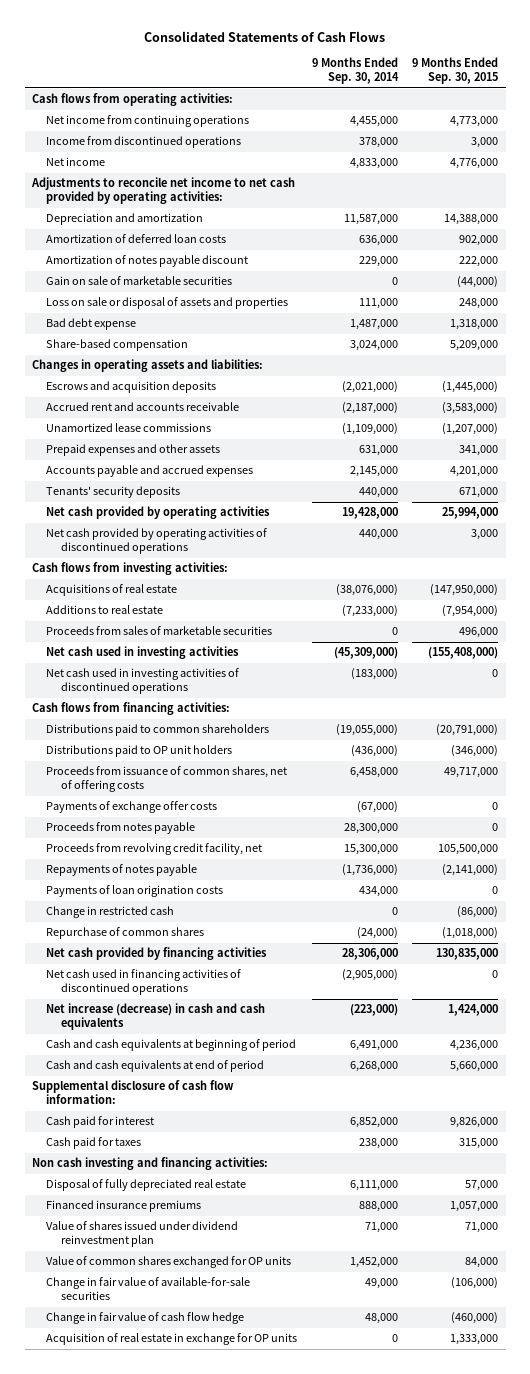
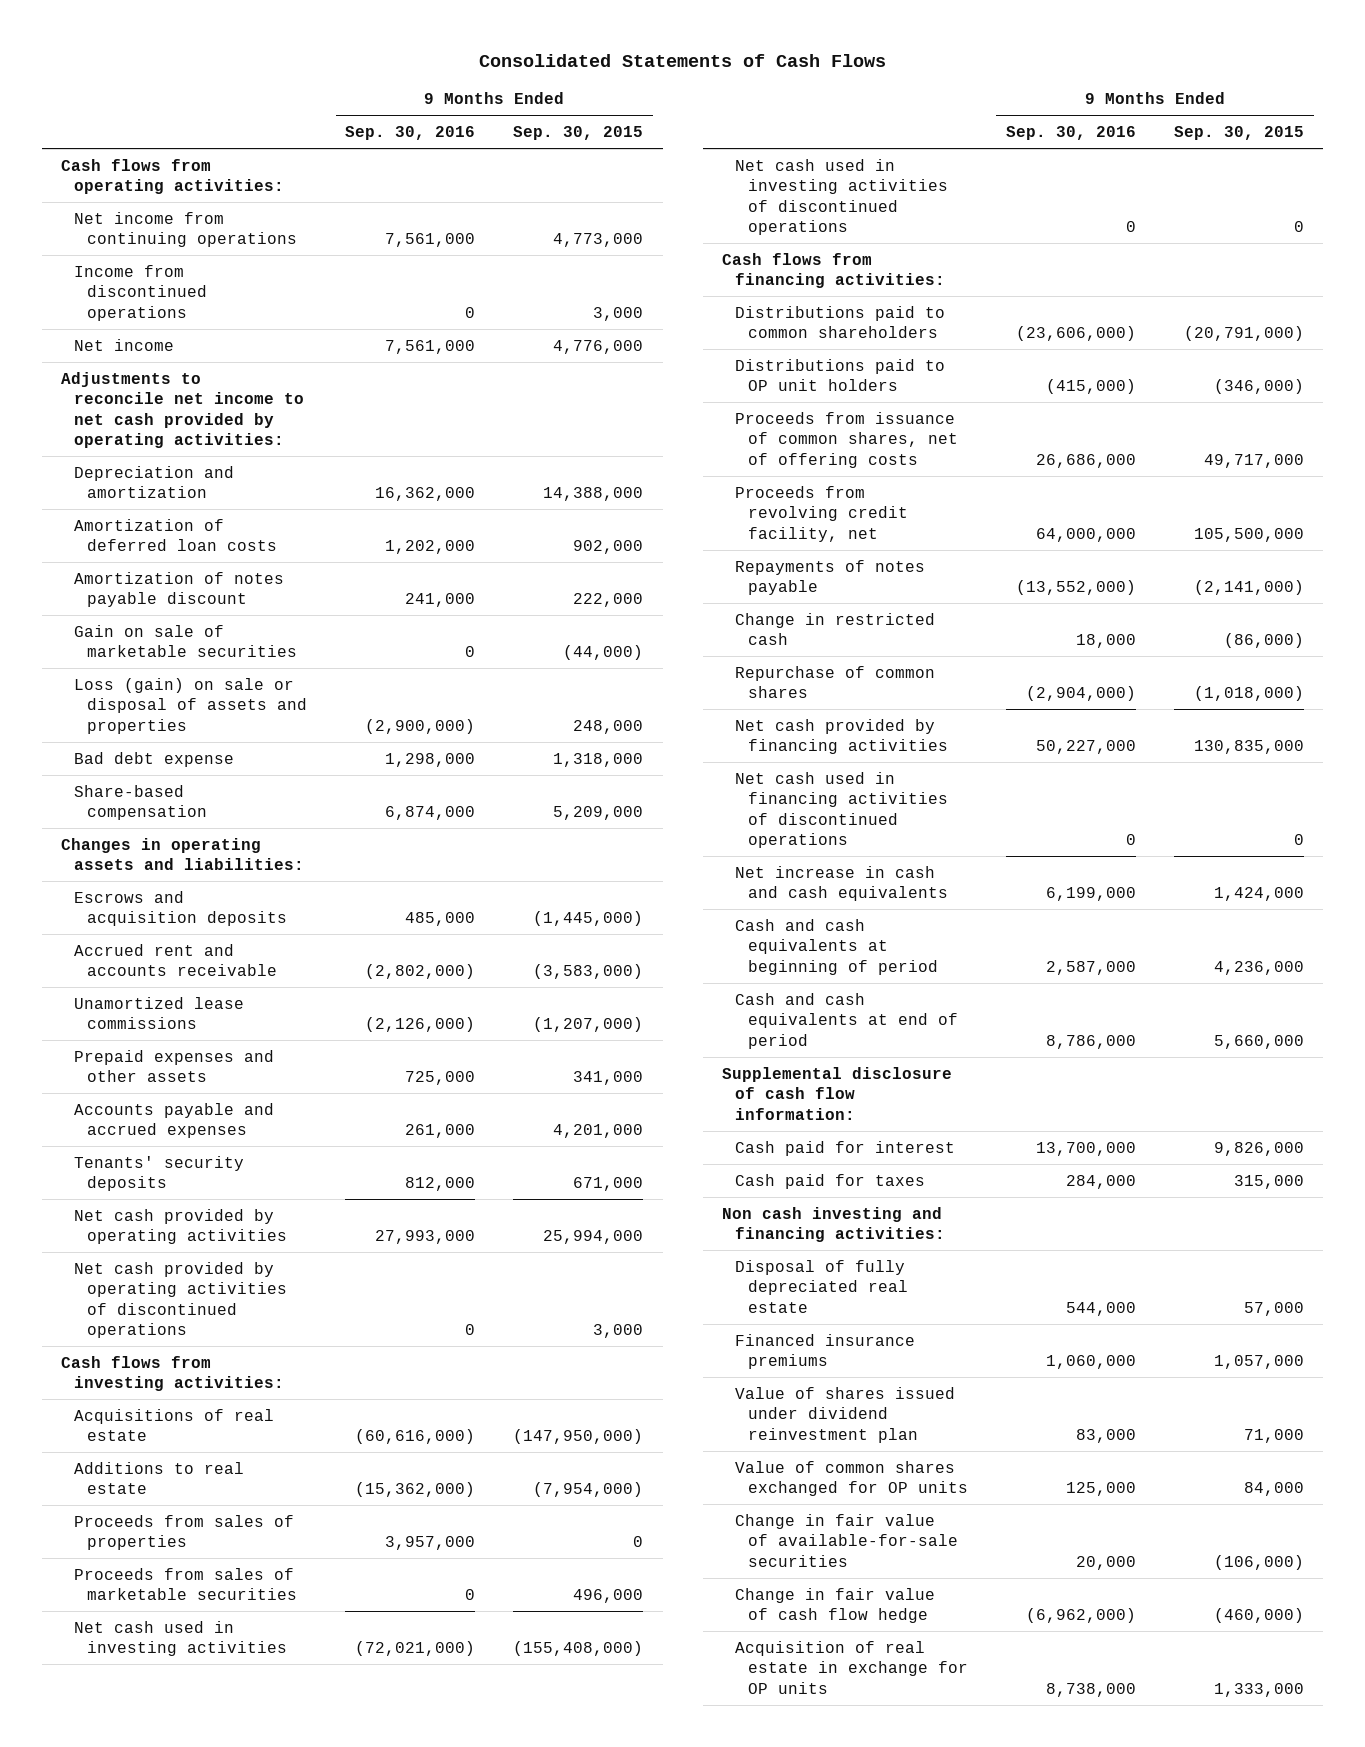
[311,57,399,85] 9 Months Ended Sep. 30, 2014 -> none
none -> [345,126,476,141] Sep. 30, 2016
[46,297,289,310] Loss on sale or disposal of assets and properties -> [73,677,307,734] Loss (gain) on sale or disposal of assets and properties
none -> [73,1514,294,1551] Proceeds from sales of properties
[46,801,218,814] Payments of exchange offer costs -> none
[46,822,196,835] Proceeds from notes payable -> none
[46,885,224,898] Payments of loan origination costs -> none
[46,1003,266,1031] Net increase (decrease) in cash and cash equivalents -> [734,865,948,902] Net increase in cash and cash equivalents

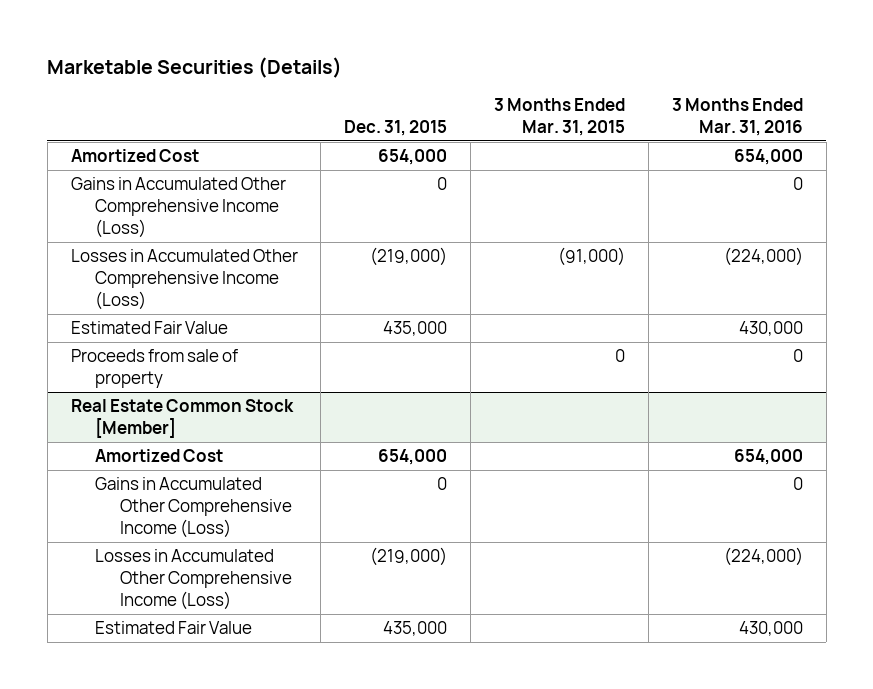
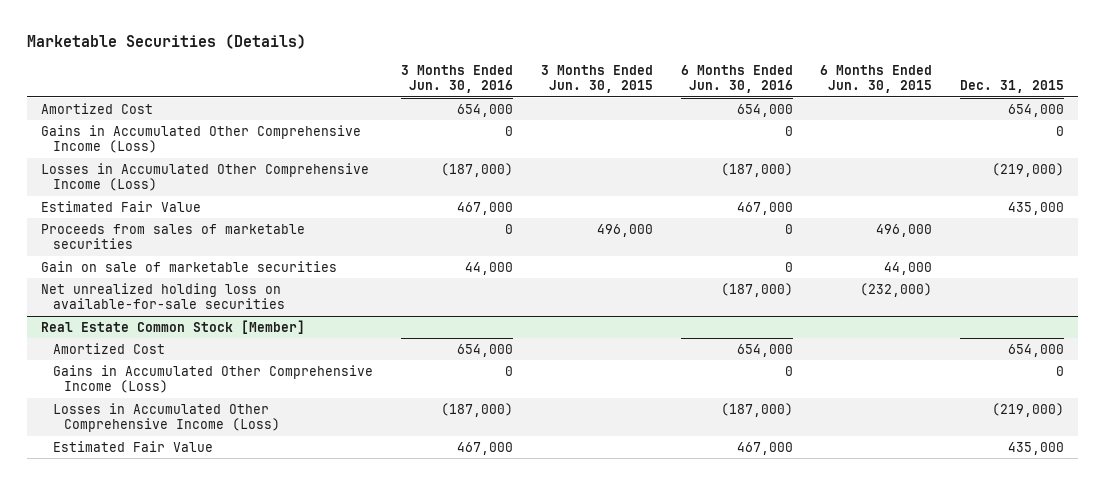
[494,98,626,136] 3 Months Ended Mar. 31, 2015 -> none
[671,98,803,136] 3 Months Ended Mar. 31, 2016 -> none
none -> [400,64,513,94] 3 Months Ended Jun. 30, 2016
none -> [540,64,653,94] 3 Months Ended Jun. 30, 2015
none -> [680,64,793,94] 6 Months Ended Jun. 30, 2016
none -> [820,64,933,94] 6 Months Ended Jun. 30, 2015
[70,349,238,389] Proceeds from sale of property -> [41,223,306,250] Proceeds from sales of marketable securities
none -> [41,260,338,272] Gain on sale of marketable securities
none -> [41,282,285,310] Net unrealized holding loss on available-for-sale securities

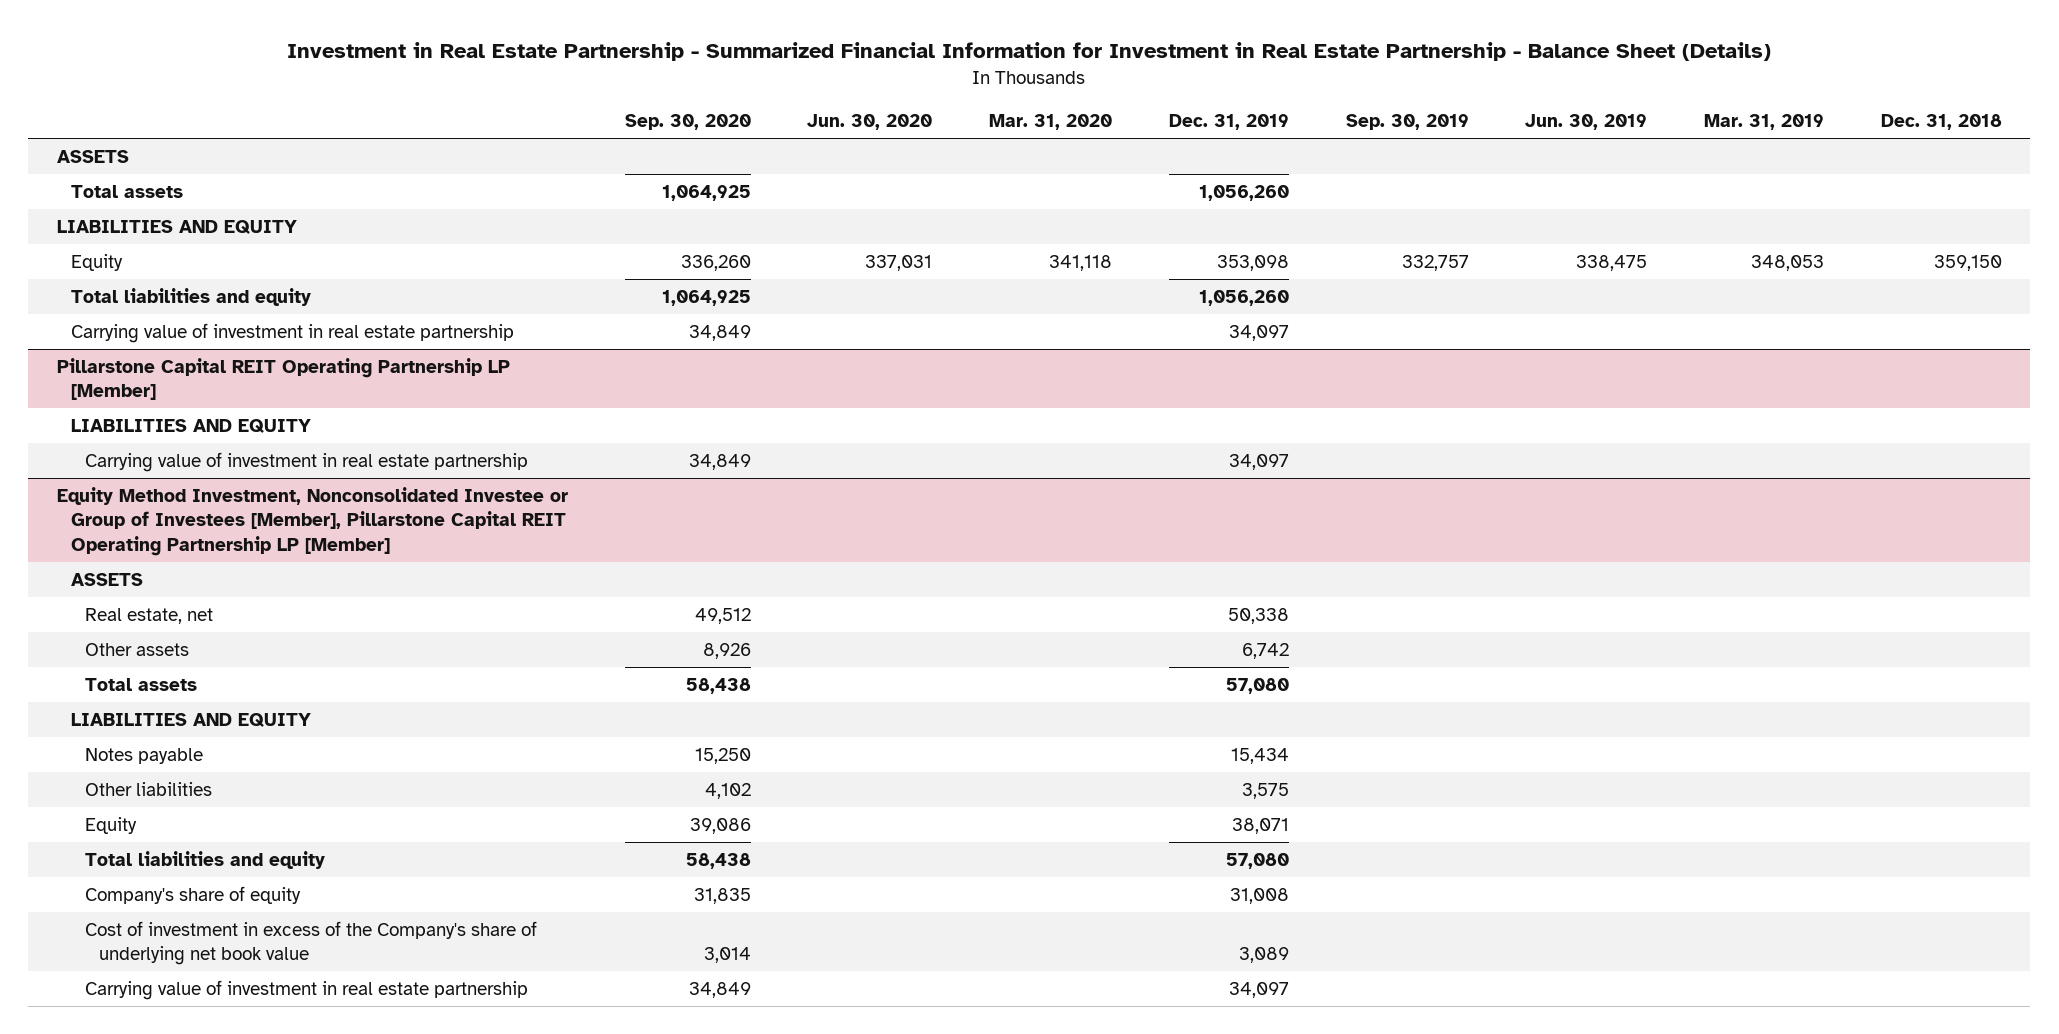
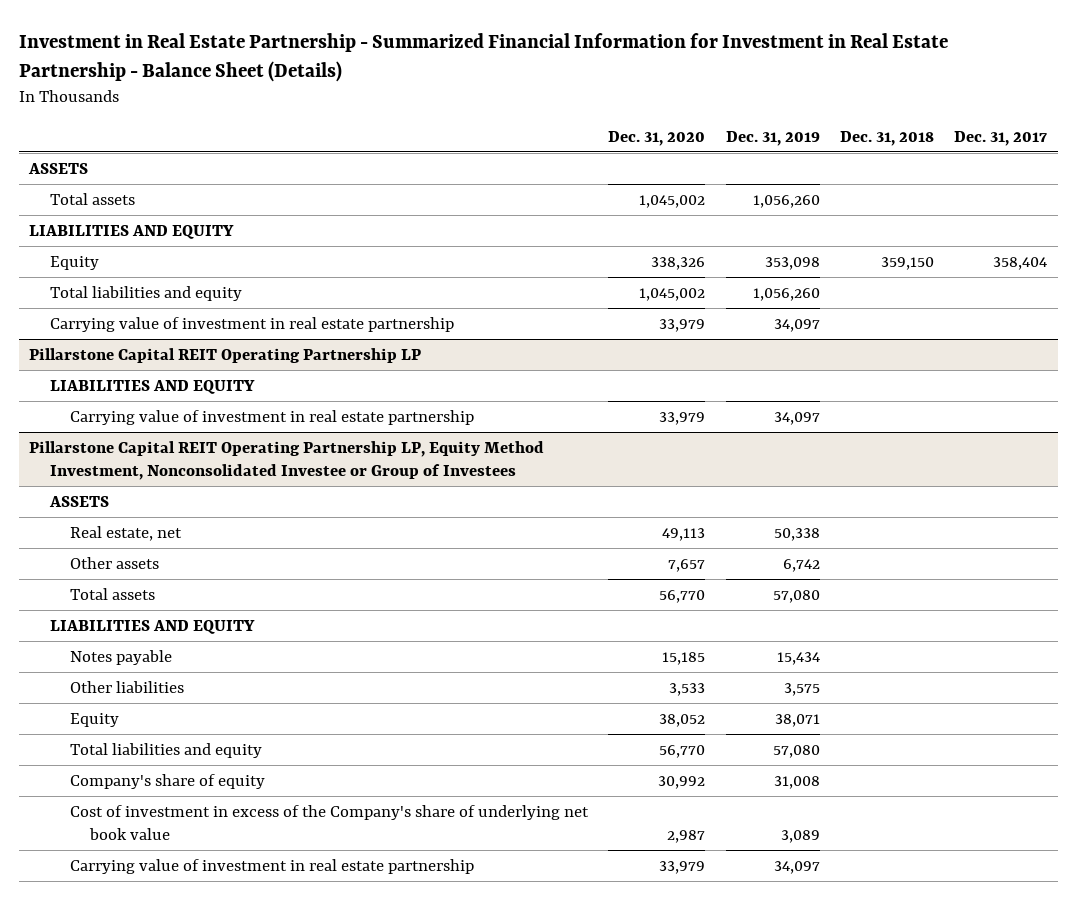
[624,114,751,131] Sep. 30, 2020 -> none
[807,114,933,131] Jun. 30, 2020 -> none
[989,114,1113,131] Mar. 31, 2020 -> none
[1345,114,1469,131] Sep. 30, 2019 -> none
[1525,114,1648,131] Jun. 30, 2019 -> none
[1704,114,1825,131] Mar. 31, 2019 -> none
none -> [608,130,706,146] Dec. 31, 2020
none -> [954,130,1048,146] Dec. 31, 2017
[56,357,510,401] Pillarstone Capital REIT Operating Partnership LP [Member] -> [29,347,422,363] Pillarstone Capital REIT Operating Partnership LP
[56,486,568,556] Equity Method Investment, Nonconsolidated Investee or Group of Investees [Member], Pillarstone Capital REIT Operating Partnership LP [Member] -> [29,440,545,480] Pillarstone Capital REIT Operating Partnership LP, Equity Method Investment, Nonconsolidated Investee or Group of Investees

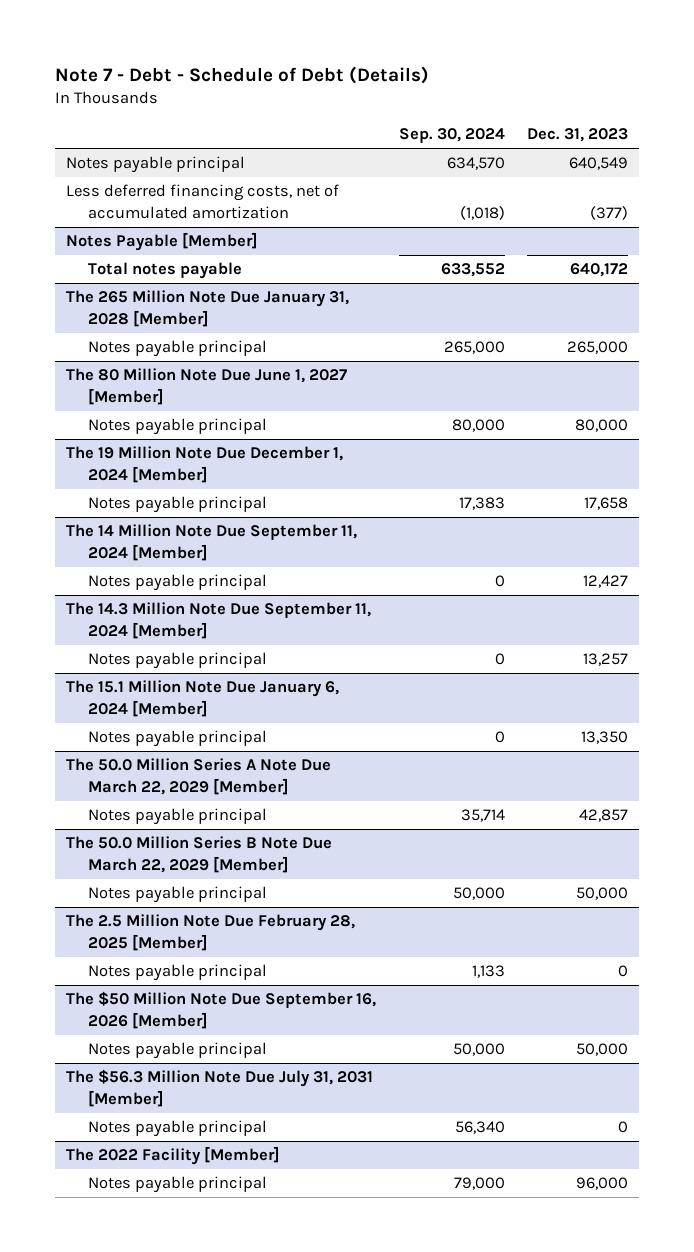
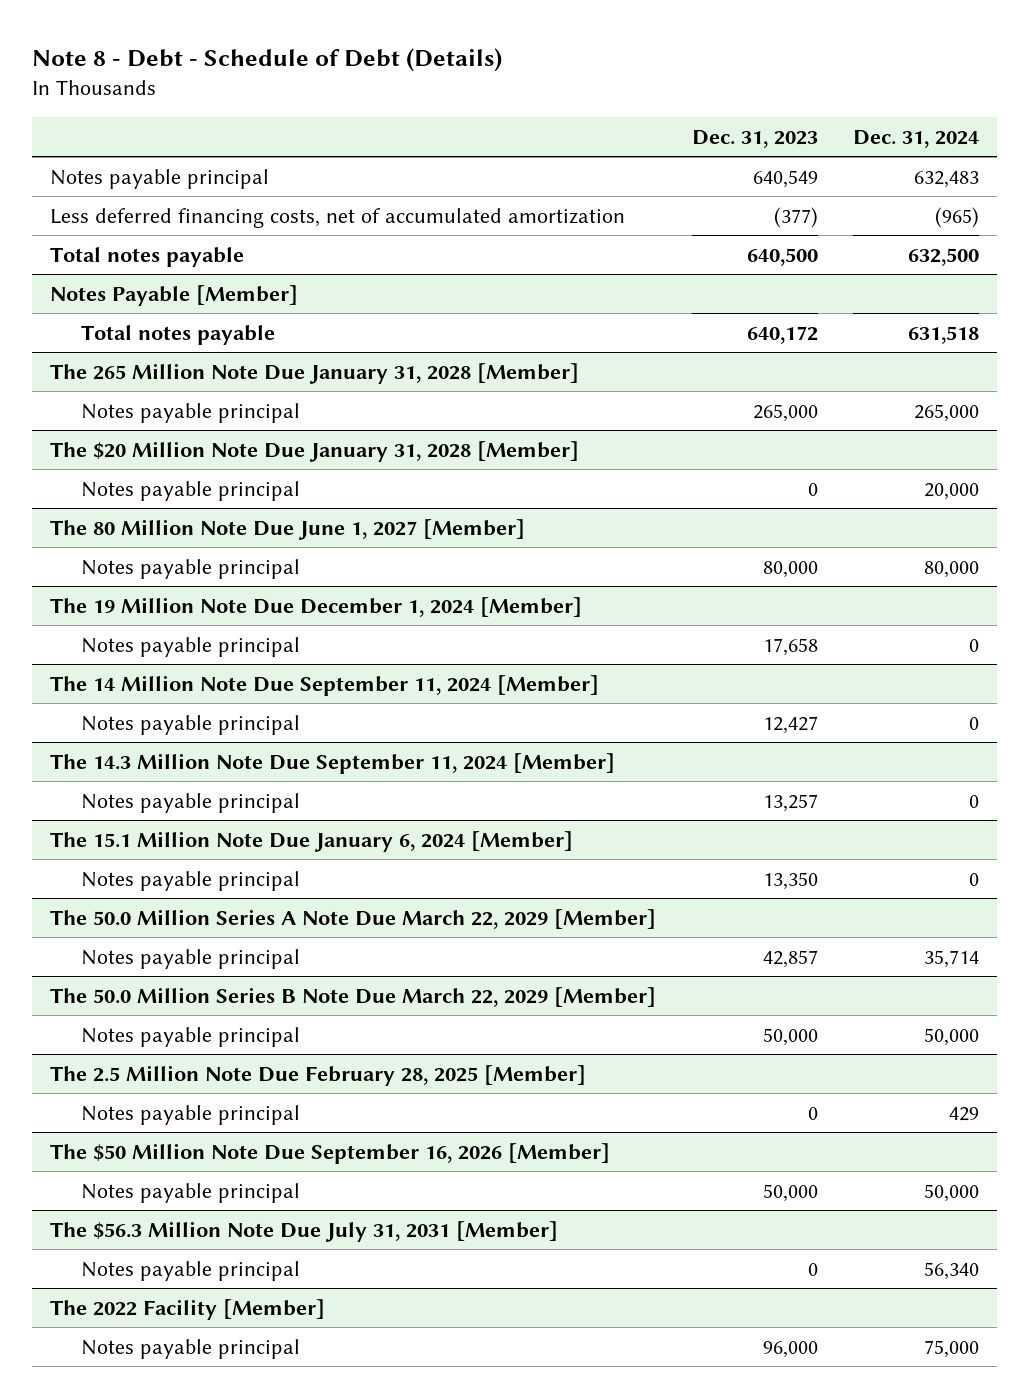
[55,65,430,84] Note 7 - Debt - Schedule of Debt (Details) -> [32,48,503,73] Note 8 - Debt - Schedule of Debt (Details)
[398,127,505,143] Sep. 30, 2024 -> none
none -> [853,129,980,148] Dec. 31, 2024
none -> [49,246,244,267] Total notes payable
none -> [49,440,579,462] The $20 Million Note Due January 31, 2028 [Member]
none -> [80,480,300,501] Notes payable principal

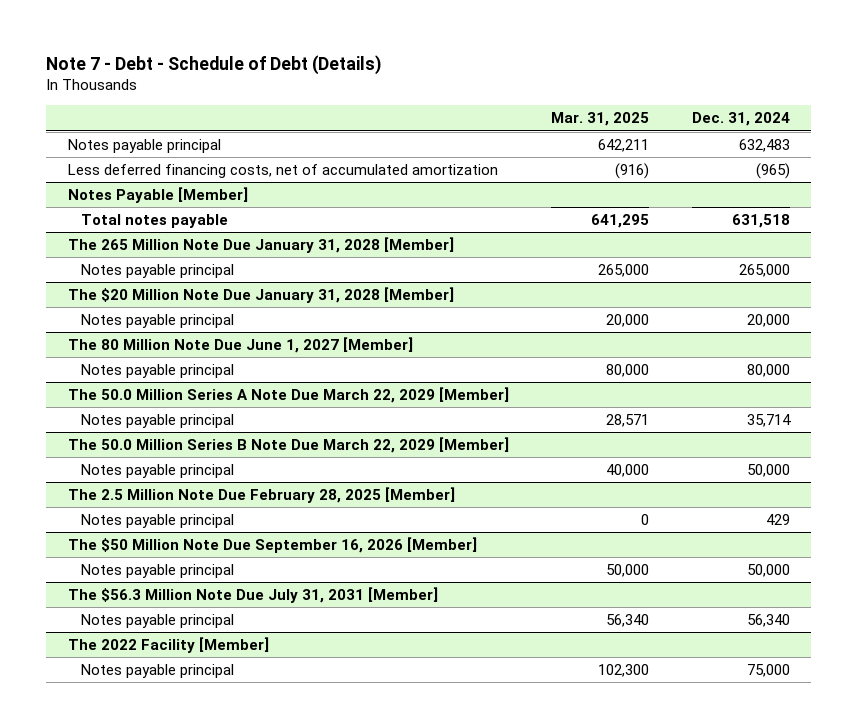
[32,48,503,73] Note 8 - Debt - Schedule of Debt (Details) -> [46,54,382,75] Note 7 - Debt - Schedule of Debt (Details)
[691,129,818,148] Dec. 31, 2023 -> none
none -> [551,112,650,127] Mar. 31, 2025
[49,246,244,267] Total notes payable -> none
[49,596,582,617] The 19 Million Note Due December 1, 2024 [Member] -> none
[80,636,300,657] Notes payable principal -> none
[49,674,599,696] The 14 Million Note Due September 11, 2024 [Member] -> none
[80,714,300,735] Notes payable principal -> none
[49,752,615,774] The 14.3 Million Note Due September 11, 2024 [Member] -> none
[80,792,300,813] Notes payable principal -> none
[49,830,573,852] The 15.1 Million Note Due January 6, 2024 [Member] -> none
[80,870,300,891] Notes payable principal -> none

